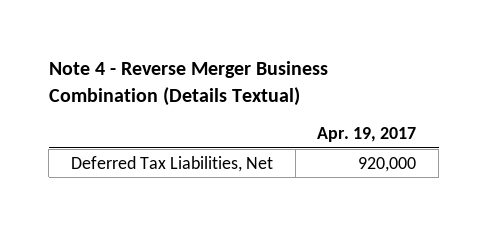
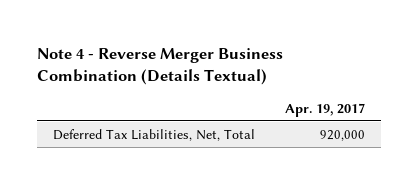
[70,155,273,172] Deferred Tax Liabilities, Net -> [52,129,255,142] Deferred Tax Liabilities, Net, Total

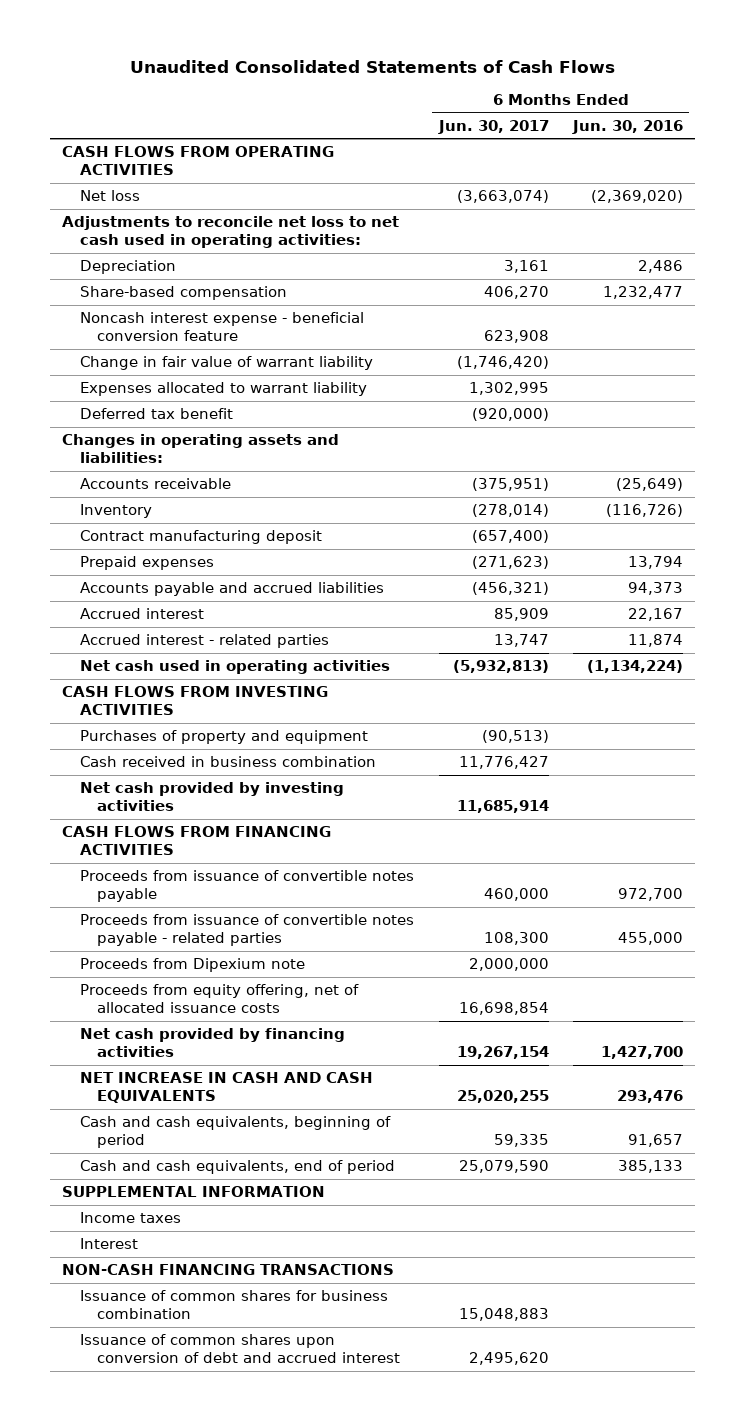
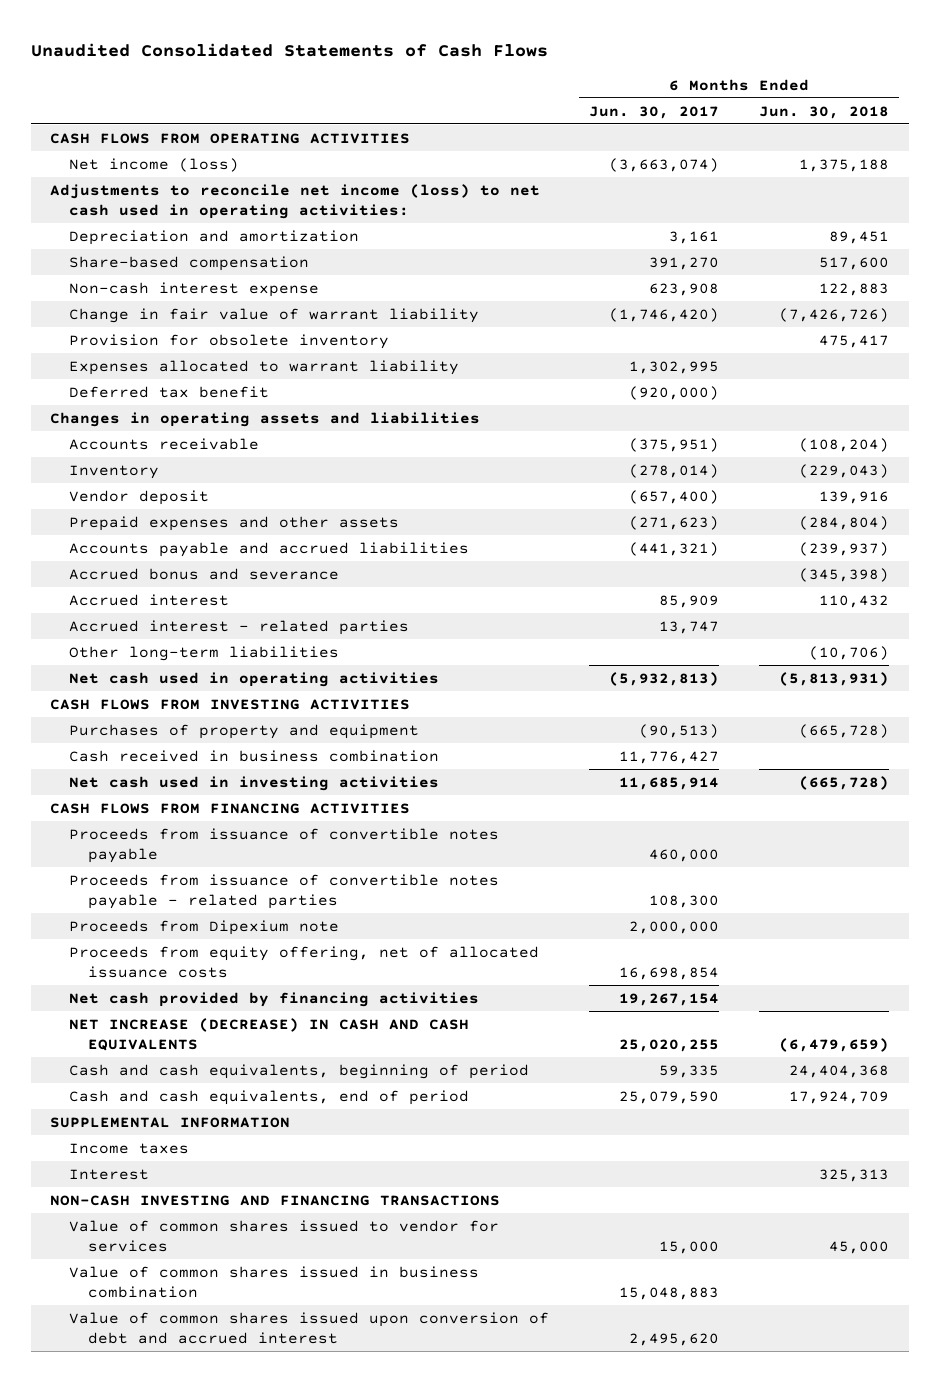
[572,119,684,134] Jun. 30, 2016 -> none
none -> [758,105,889,119] Jun. 30, 2018
[79,190,140,202] Net loss -> [69,157,240,172] Net income (loss)
[62,216,400,249] Adjustments to reconcile net loss to net cash used in operating activities: -> [50,183,541,220] Adjustments to reconcile net income (loss) to net cash used in operating activities:
[79,260,176,275] Depreciation -> [69,229,360,245] Depreciation and amortization
[483,286,549,300] 406,270 -> [649,256,720,270] 391,270
[79,312,364,342] Noncash interest expense - beneficial conversion feature -> [69,281,320,297] Non-cash interest expense
none -> [69,333,390,349] Provision for obsolete inventory
[62,434,340,464] Changes in operating assets and liabilities: -> [50,411,481,427] Changes in operating assets and liabilities
[79,530,322,545] Contract manufacturing deposit -> [69,489,210,505] Vendor deposit
[79,556,214,571] Prepaid expenses -> [69,515,400,531] Prepaid expenses and other assets
[471,582,549,596] (456,321) -> [629,541,720,556] (441,321)
none -> [69,567,340,580] Accrued bonus and severance
none -> [69,645,340,661] Other long-term liabilities
[79,782,344,812] Net cash provided by investing activities -> [69,775,440,791] Net cash used in investing activities
[79,1072,373,1104] NET INCREASE IN CASH AND CASH EQUIVALENTS -> [69,1017,470,1052] NET INCREASE (DECREASE) IN CASH AND CASH EQUIVALENTS
[62,1264,395,1276] NON-CASH FINANCING TRANSACTIONS -> [50,1194,501,1206] NON-CASH INVESTING AND FINANCING TRANSACTIONS
none -> [69,1219,500,1253] Value of common shares issued to vendor for services
[79,1290,388,1320] Issuance of common shares for business combination -> [69,1265,480,1299] Value of common shares issued in business combination
[79,1334,401,1364] Issuance of common shares upon conversion of debt and accrued interest -> [69,1311,550,1345] Value of common shares issued upon conversion of debt and accrued interest

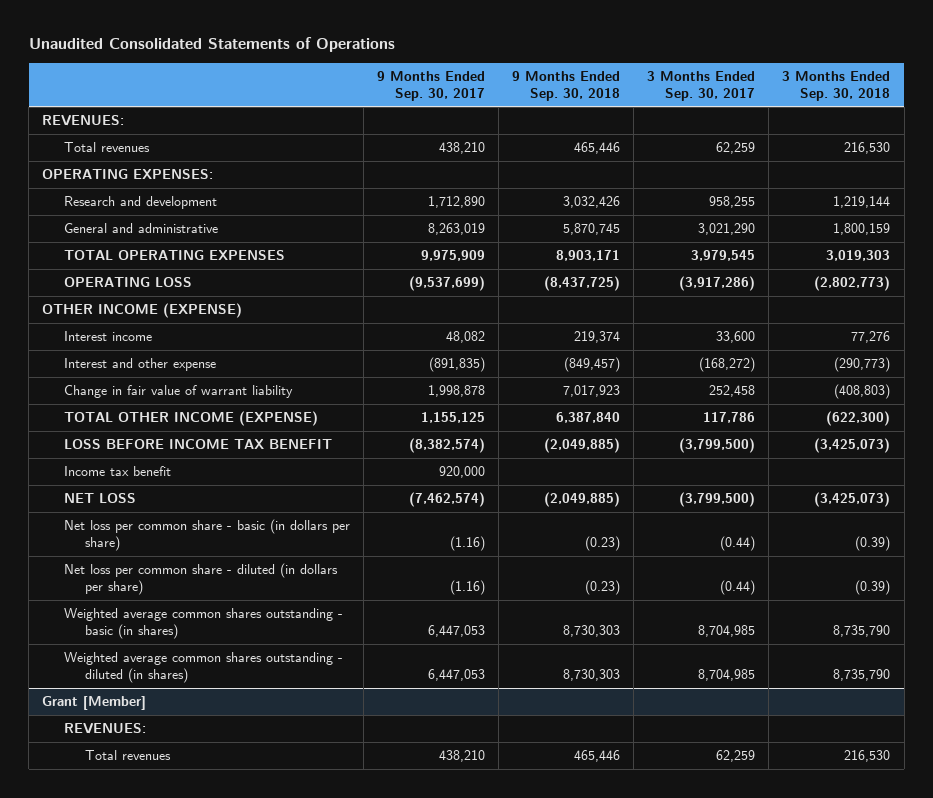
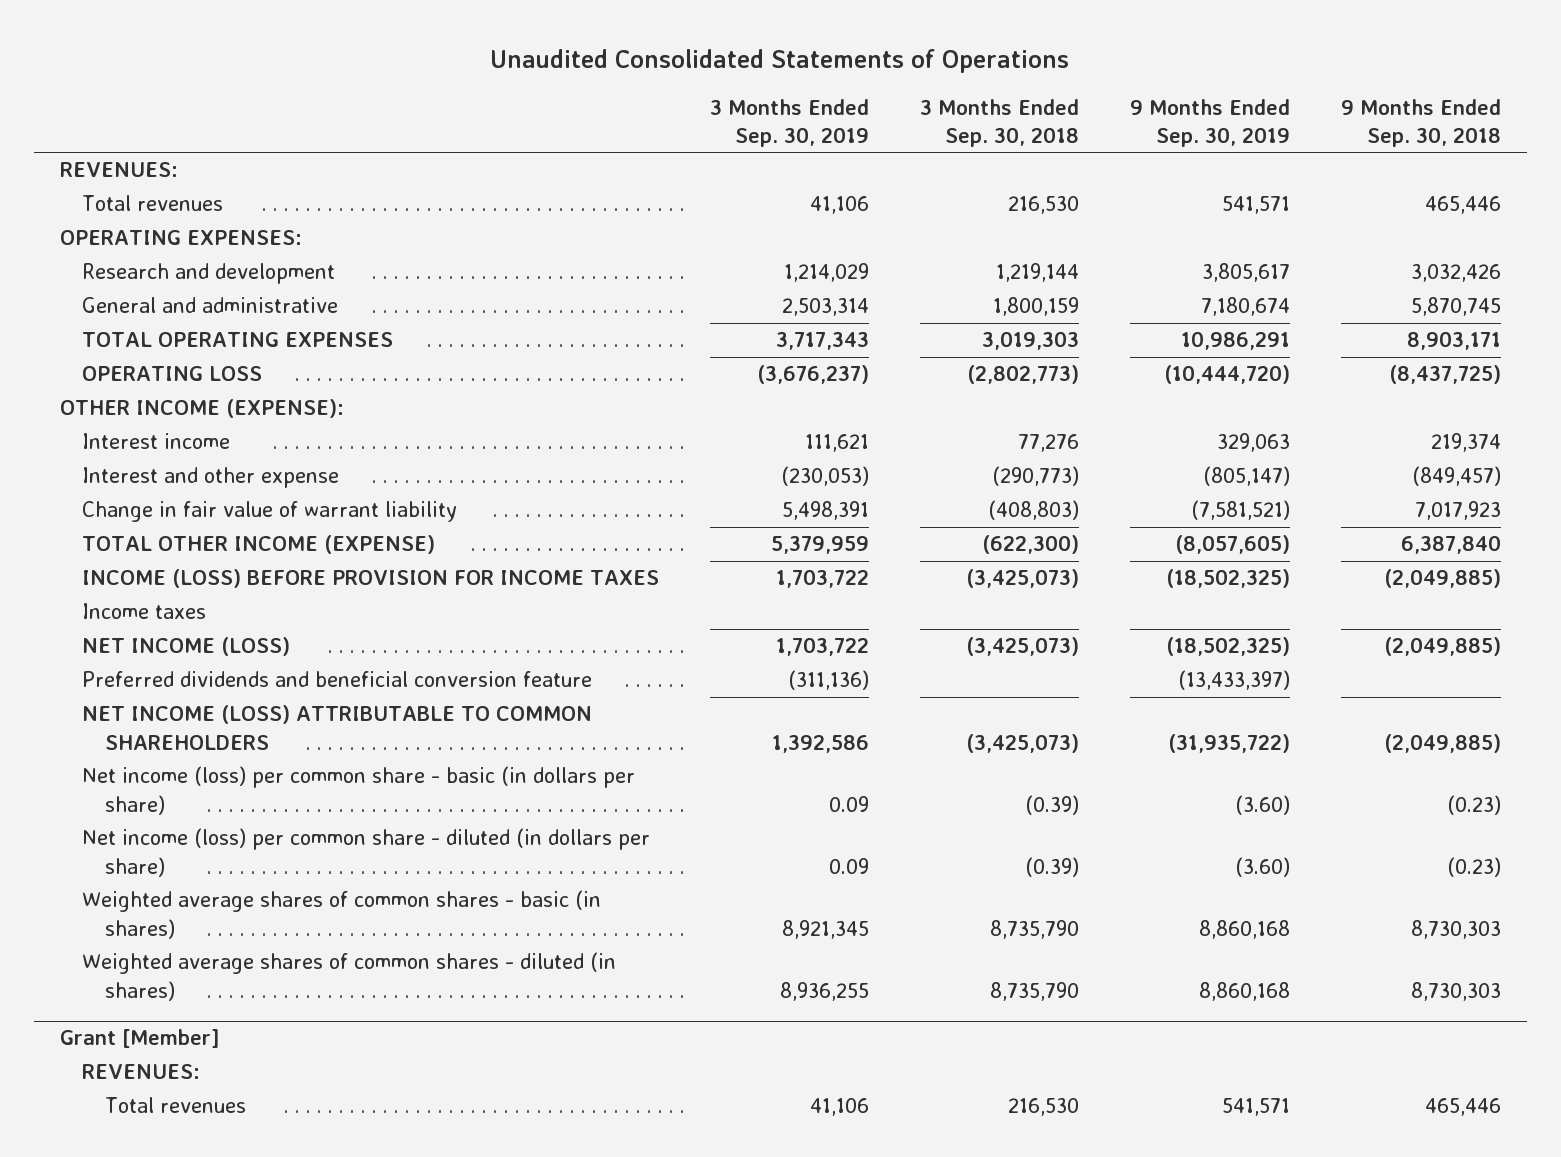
[376,70,485,101] 9 Months Ended Sep. 30, 2017 -> none
[647,70,756,101] 3 Months Ended Sep. 30, 2017 -> none
none -> [710,98,870,147] 3 Months Ended Sep. 30, 2019
none -> [1130,98,1291,147] 9 Months Ended Sep. 30, 2019
[42,303,243,319] OTHER INCOME (EXPENSE) -> [59,399,344,419] OTHER INCOME (EXPENSE):
[63,438,332,450] LOSS BEFORE INCOME TAX BENEFIT -> [82,569,660,589] INCOME (LOSS) BEFORE PROVISION FOR INCOME TAXES
[63,466,171,477] Income tax benefit -> [82,603,207,620] Income taxes
[63,493,136,504] NET LOSS -> [82,637,291,657] NET INCOME (LOSS)
none -> [82,671,593,688] Preferred dividends and beneficial conversion feature
none -> [82,705,593,750] NET INCOME (LOSS) ATTRIBUTABLE TO COMMON SHAREHOLDERS
[63,519,350,551] Net loss per common share - basic (in dollars per share) -> [82,766,636,815] Net income (loss) per common share - basic (in dollars per share)
[63,563,338,595] Net loss per common share - diluted (in dollars per share) -> [82,828,651,877] Net income (loss) per common share - diluted (in dollars per share)
[63,608,343,639] Weighted average common shares outstanding - basic (in shares) -> [82,890,602,939] Weighted average shares of common shares - basic (in shares)
[63,652,343,683] Weighted average common shares outstanding - diluted (in shares) -> [82,952,617,1001] Weighted average shares of common shares - diluted (in shares)

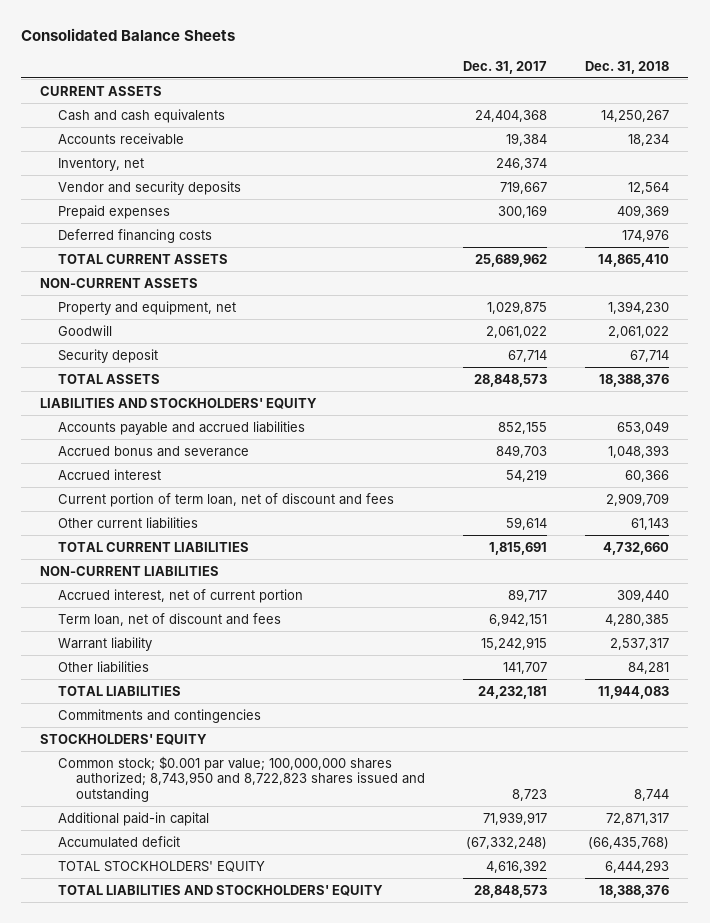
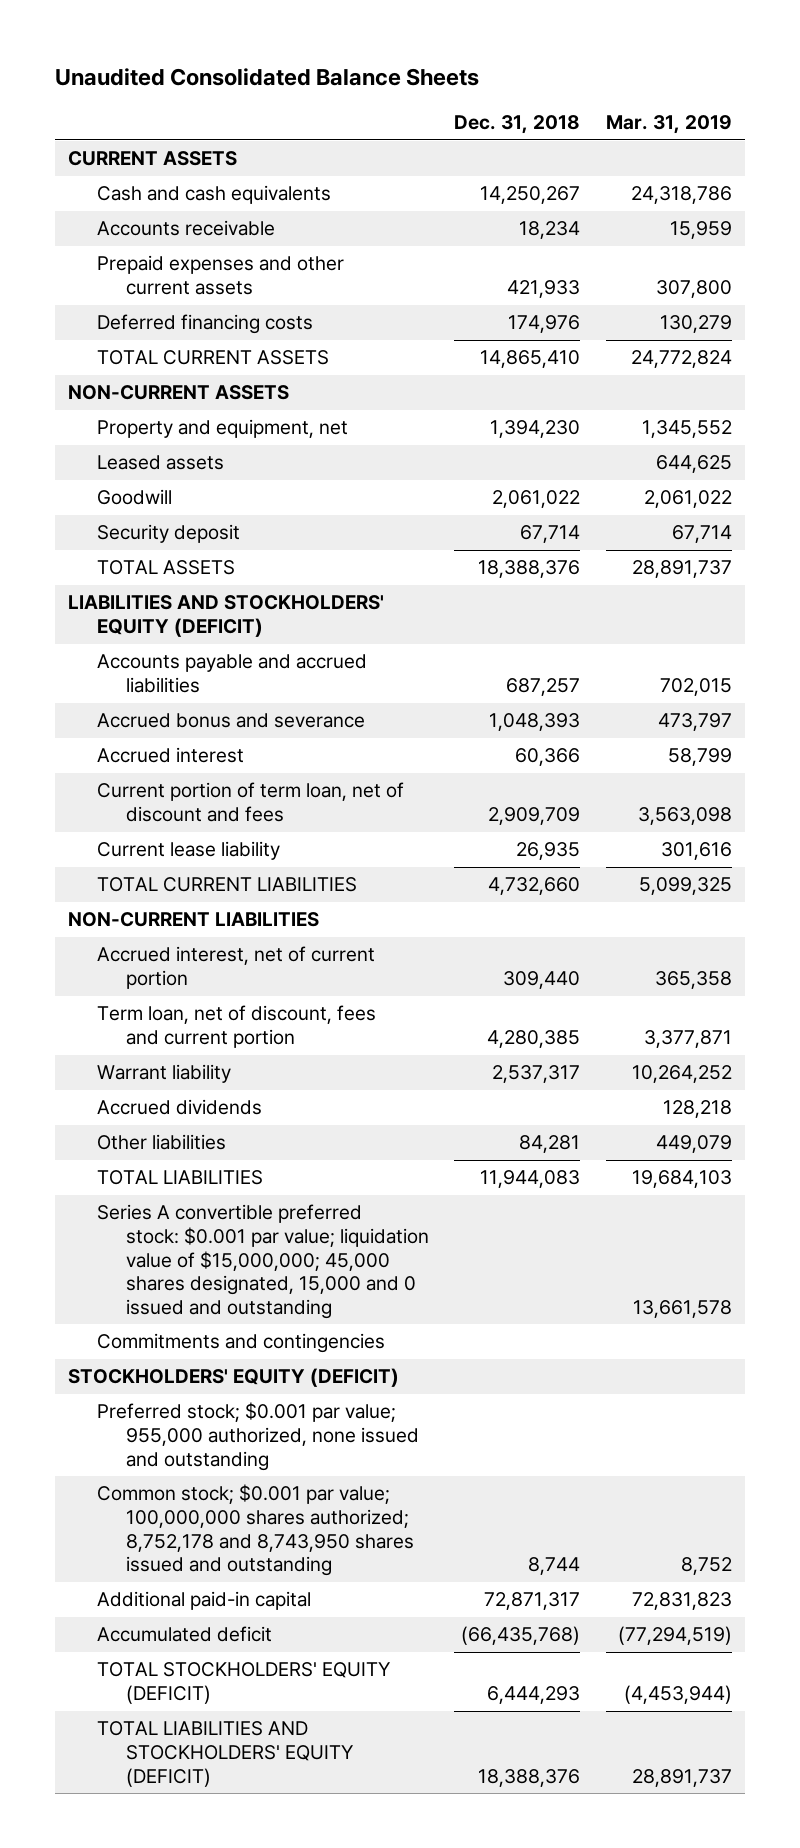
[21,28,236,42] Consolidated Balance Sheets -> [55,68,480,87] Unaudited Consolidated Balance Sheets
[463,60,548,74] Dec. 31, 2017 -> none
none -> [605,115,732,135] Mar. 31, 2019
[58,157,145,171] Inventory, net -> none
[58,180,242,195] Vendor and security deposits -> none
[58,204,171,219] Prepaid expenses -> none
none -> [96,255,344,295] Prepaid expenses and other current assets
none -> [96,455,224,471] Leased assets
[40,397,318,409] LIABILITIES AND STOCKHOLDERS' EQUITY -> [68,595,385,637] LIABILITIES AND STOCKHOLDERS' EQUITY (DEFICIT)
[617,420,670,434] 653,049 -> [506,677,581,696] 687,257
[58,516,199,529] Other current liabilities -> none
none -> [96,841,280,861] Current lease liability
[58,612,282,626] Term loan, net of discount and fees -> [96,1005,376,1048] Term loan, net of discount, fees and current portion
none -> [96,1099,262,1116] Accrued dividends
none -> [96,1204,429,1319] Series A convertible preferred stock: $0.001 par value; liquidation value of $15,000,000; 45,000 shares designated, 15,000 and 0 issued and outstanding
[40,733,208,745] STOCKHOLDERS' EQUITY -> [68,1368,400,1388] STOCKHOLDERS' EQUITY (DEFICIT)
none -> [96,1402,419,1471] Preferred stock; $0.001 par value; 955,000 authorized, none issued and outstanding
[58,755,426,802] Common stock; $0.001 par value; 100,000,000 shares authorized; 8,743,950 and 8,722,823 shares issued and outstanding -> [96,1484,414,1577] Common stock; $0.001 par value; 100,000,000 shares authorized; 8,752,178 and 8,743,950 shares issued and outstanding
[58,860,266,872] TOTAL STOCKHOLDERS' EQUITY -> [96,1662,391,1704] TOTAL STOCKHOLDERS' EQUITY (DEFICIT)
[58,884,384,896] TOTAL LIABILITIES AND STOCKHOLDERS' EQUITY -> [96,1721,354,1787] TOTAL LIABILITIES AND STOCKHOLDERS' EQUITY (DEFICIT)

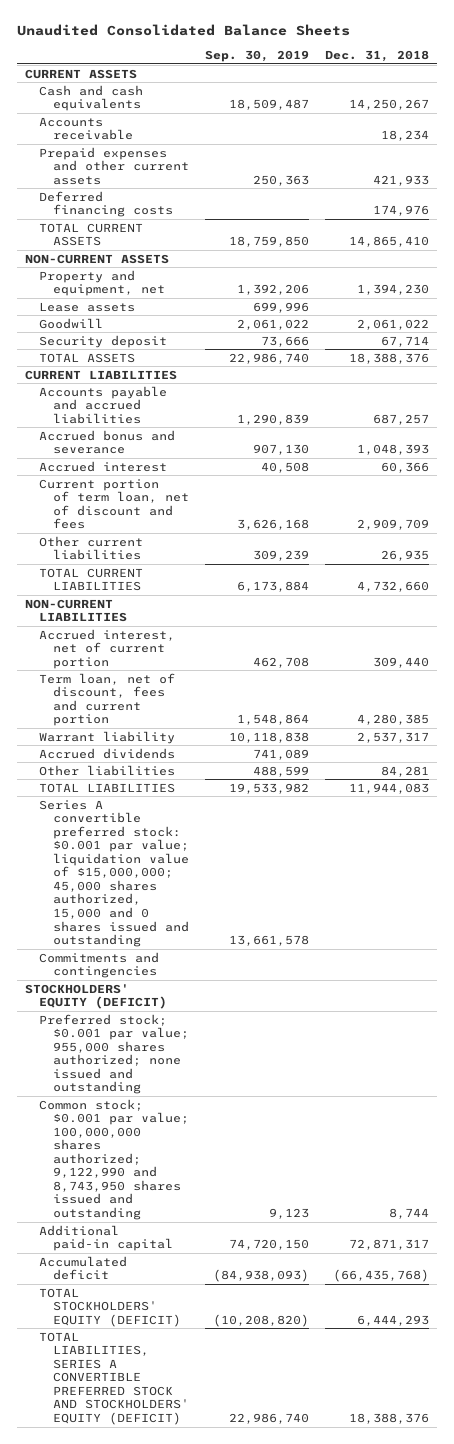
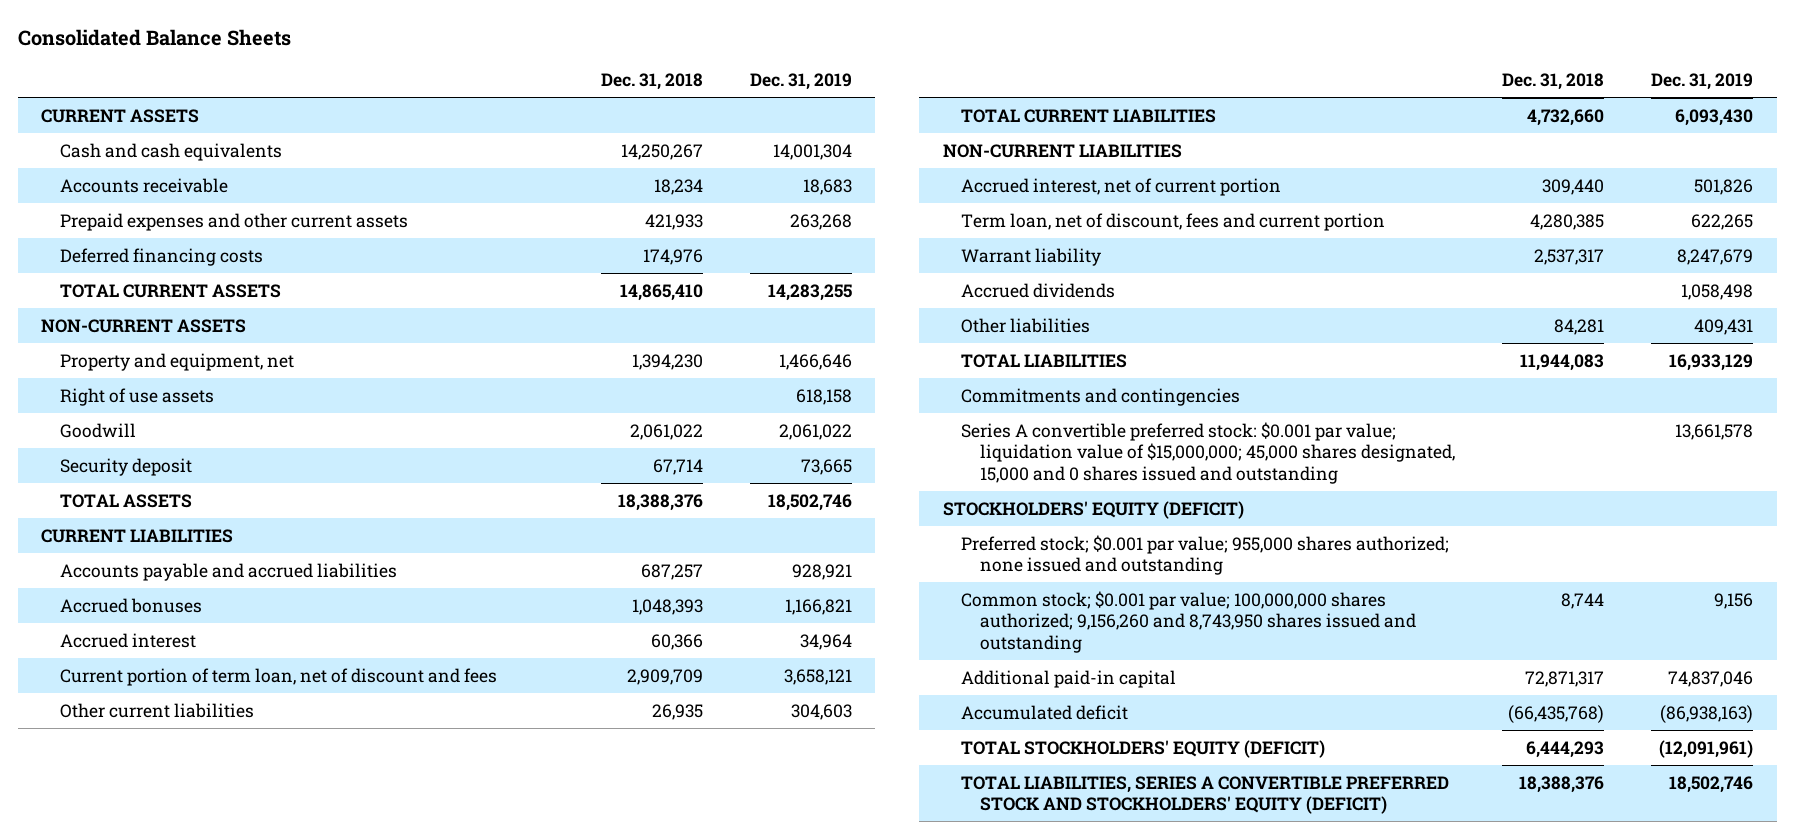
[17,23,351,36] Unaudited Consolidated Balance Sheets -> [17,28,291,46] Consolidated Balance Sheets
[204,49,309,62] Sep. 30, 2019 -> none
none -> [749,73,852,91] Dec. 31, 2019
[38,301,135,312] Lease assets -> [59,387,214,406] Right of use assets
[38,429,175,455] Accrued bonus and severance -> [59,597,202,613] Accrued bonuses
[38,799,189,948] Series A convertible preferred stock: $0.001 par value; liquidation value of $15,000,000; 45,000 shares authorized, 15,000 and 0 shares issued and outstanding -> none
none -> [961,421,1455,484] Series A convertible preferred stock: $0.001 par value; liquidation value of $15,000,000; 45,000 shares designated, 15,000 and 0 shares issued and outstanding
[38,1098,189,1221] Common stock; $0.001 par value; 100,000,000 shares authorized; 9,122,990 and 8,743,950 shares issued and outstanding -> [961,590,1416,653] Common stock; $0.001 par value; 100,000,000 shares authorized; 9,156,260 and 8,743,950 shares issued and outstanding

